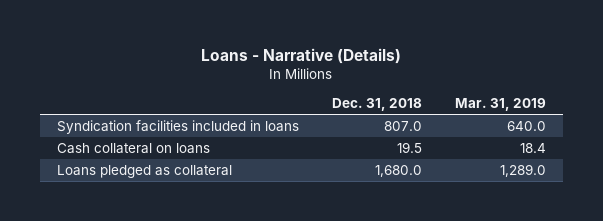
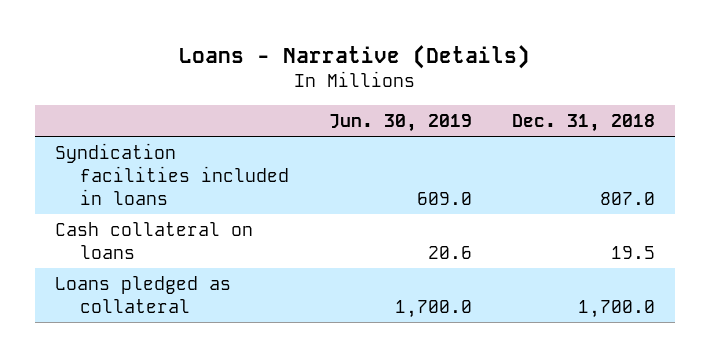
[455,98,547,112] Mar. 31, 2019 -> none
none -> [328,114,472,133] Jun. 30, 2019
[374,165,422,178] 1,680.0 -> [577,299,655,318] 1,700.0

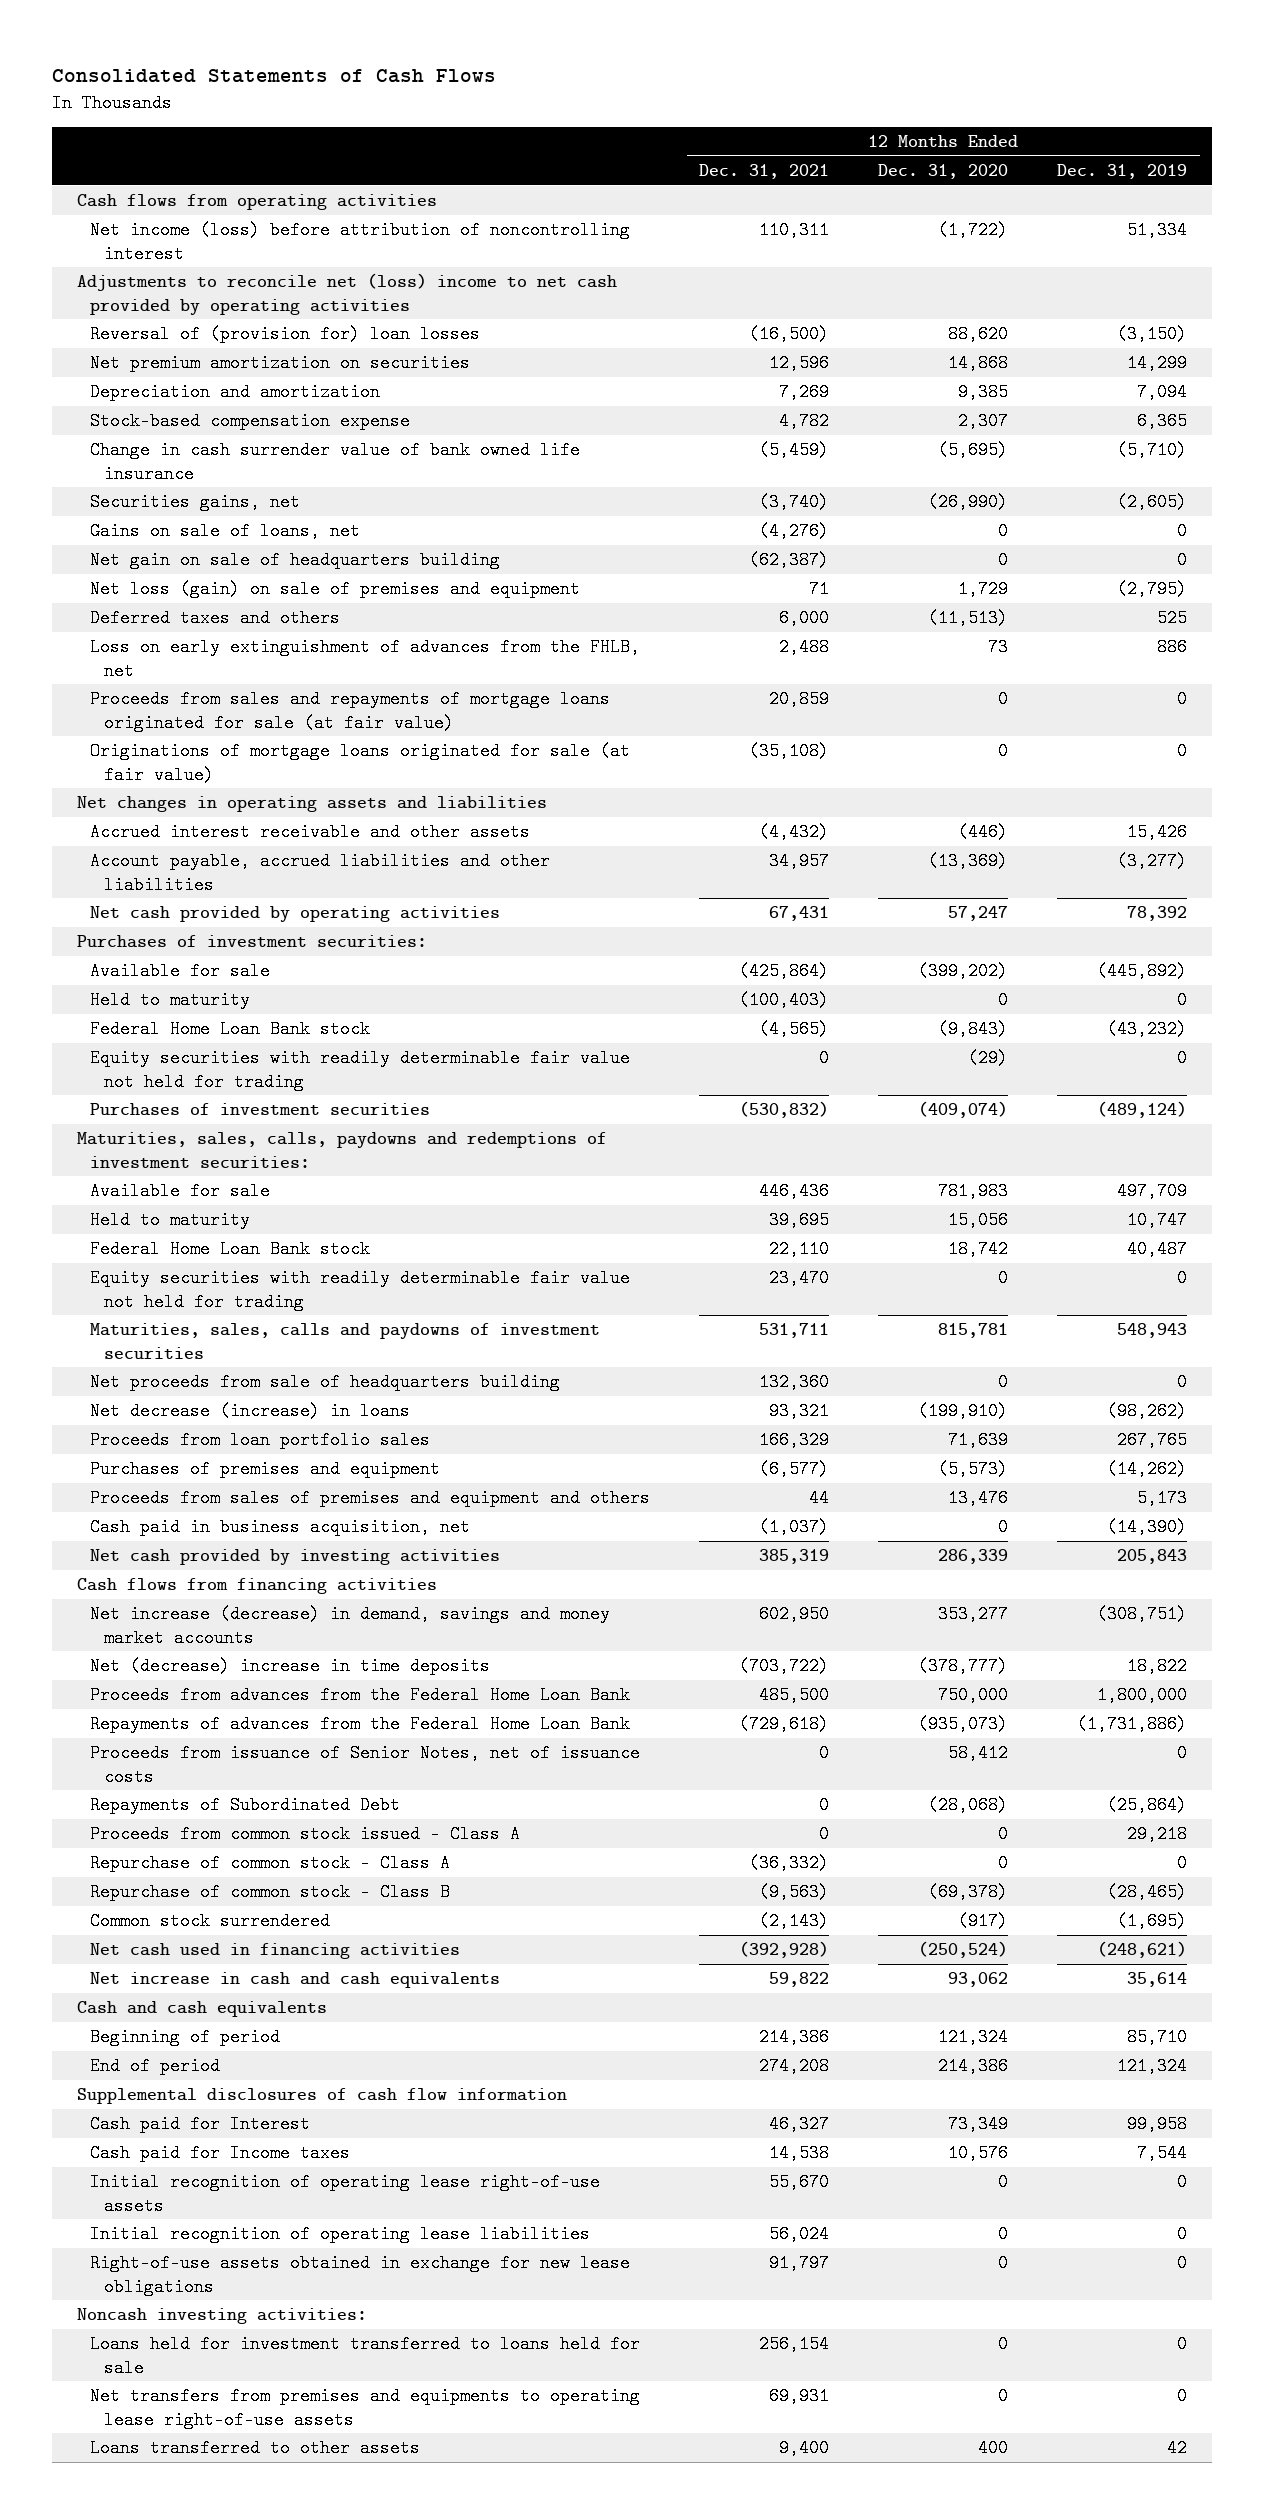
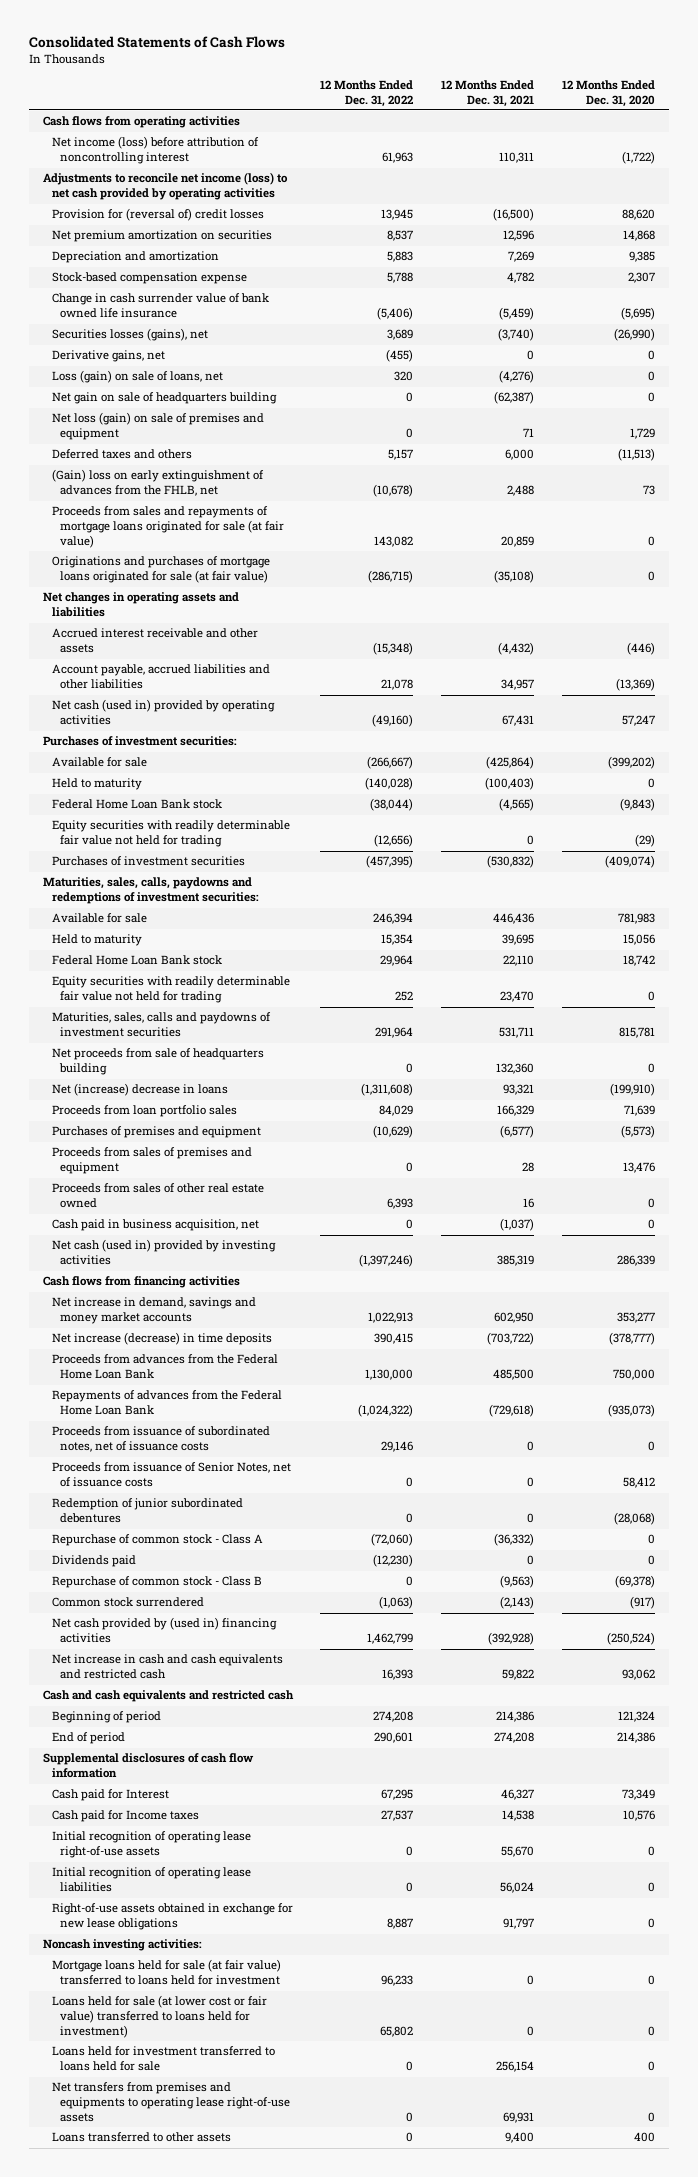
[1057,164,1188,180] Dec. 31, 2019 -> none
none -> [320,79,414,107] 12 Months Ended Dec. 31, 2022
[76,273,617,315] Adjustments to reconcile net (loss) income to net cash provided by operating activities -> [42,172,288,201] Adjustments to reconcile net income (loss) to net cash provided by operating activities
[90,325,481,344] Reversal of (provision for) loan losses -> [51,208,264,222] Provision for (reversal of) credit losses
[90,493,301,512] Securities gains, net -> [51,328,208,342] Securities losses (gains), net
none -> [51,350,165,363] Derivative gains, net
[90,522,361,541] Gains on sale of loans, net -> [51,370,223,384] Loss (gain) on sale of loans, net
[90,638,641,680] Loss on early extinguishment of advances from the FHLB, net -> [51,469,264,497] (Gain) loss on early extinguishment of advances from the FHLB, net
[90,742,631,784] Originations of mortgage loans originated for sale (at fair value) -> [51,556,270,584] Originations and purchases of mortgage loans originated for sale (at fair value)
[90,906,501,923] Net cash provided by operating activities -> [51,699,275,726] Net cash (used in) provided by operating activities
[90,1402,411,1421] Net decrease (increase) in loans -> [51,1083,228,1097] Net (increase) decrease in loans
[90,1489,651,1508] Proceeds from sales of premises and equipment and others -> [51,1147,252,1175] Proceeds from sales of premises and equipment
[809,1489,830,1508] 44 -> [522,1162,535,1173] 28
none -> [51,1183,264,1209] Proceeds from sales of other real estate owned
[90,1549,501,1566] Net cash provided by investing activities -> [51,1239,276,1266] Net cash (used in) provided by investing activities
[90,1605,611,1647] Net increase (decrease) in demand, savings and money market accounts -> [51,1297,256,1325] Net increase in demand, savings and money market accounts
[90,1657,491,1676] Net (decrease) increase in time deposits -> [51,1332,272,1346] Net increase (decrease) in time deposits
none -> [51,1426,270,1453] Proceeds from issuance of subordinated notes, net of issuance costs
[90,1825,521,1844] Proceeds from common stock issued - Class A -> none
[90,1796,401,1815] Repayments of Subordinated Debt -> [51,1498,243,1524] Redemption of junior subordinated debentures
none -> [51,1555,136,1568] Dividends paid
[90,1943,461,1960] Net cash used in financing activities -> [51,1617,277,1644] Net cash provided by (used in) financing activities
[90,1972,501,1989] Net increase in cash and cash equivalents -> [51,1654,283,1680] Net increase in cash and cash equivalents and restricted cash
[76,2001,327,2018] Cash and cash equivalents -> [42,1690,294,1703] Cash and cash equivalents and restricted cash
none -> [51,1959,281,1986] Mortgage loans held for sale (at fair value) transferred to loans held for investment
none -> [51,1995,267,2039] Loans held for sale (at lower cost or fair value) transferred to loans held for investment)

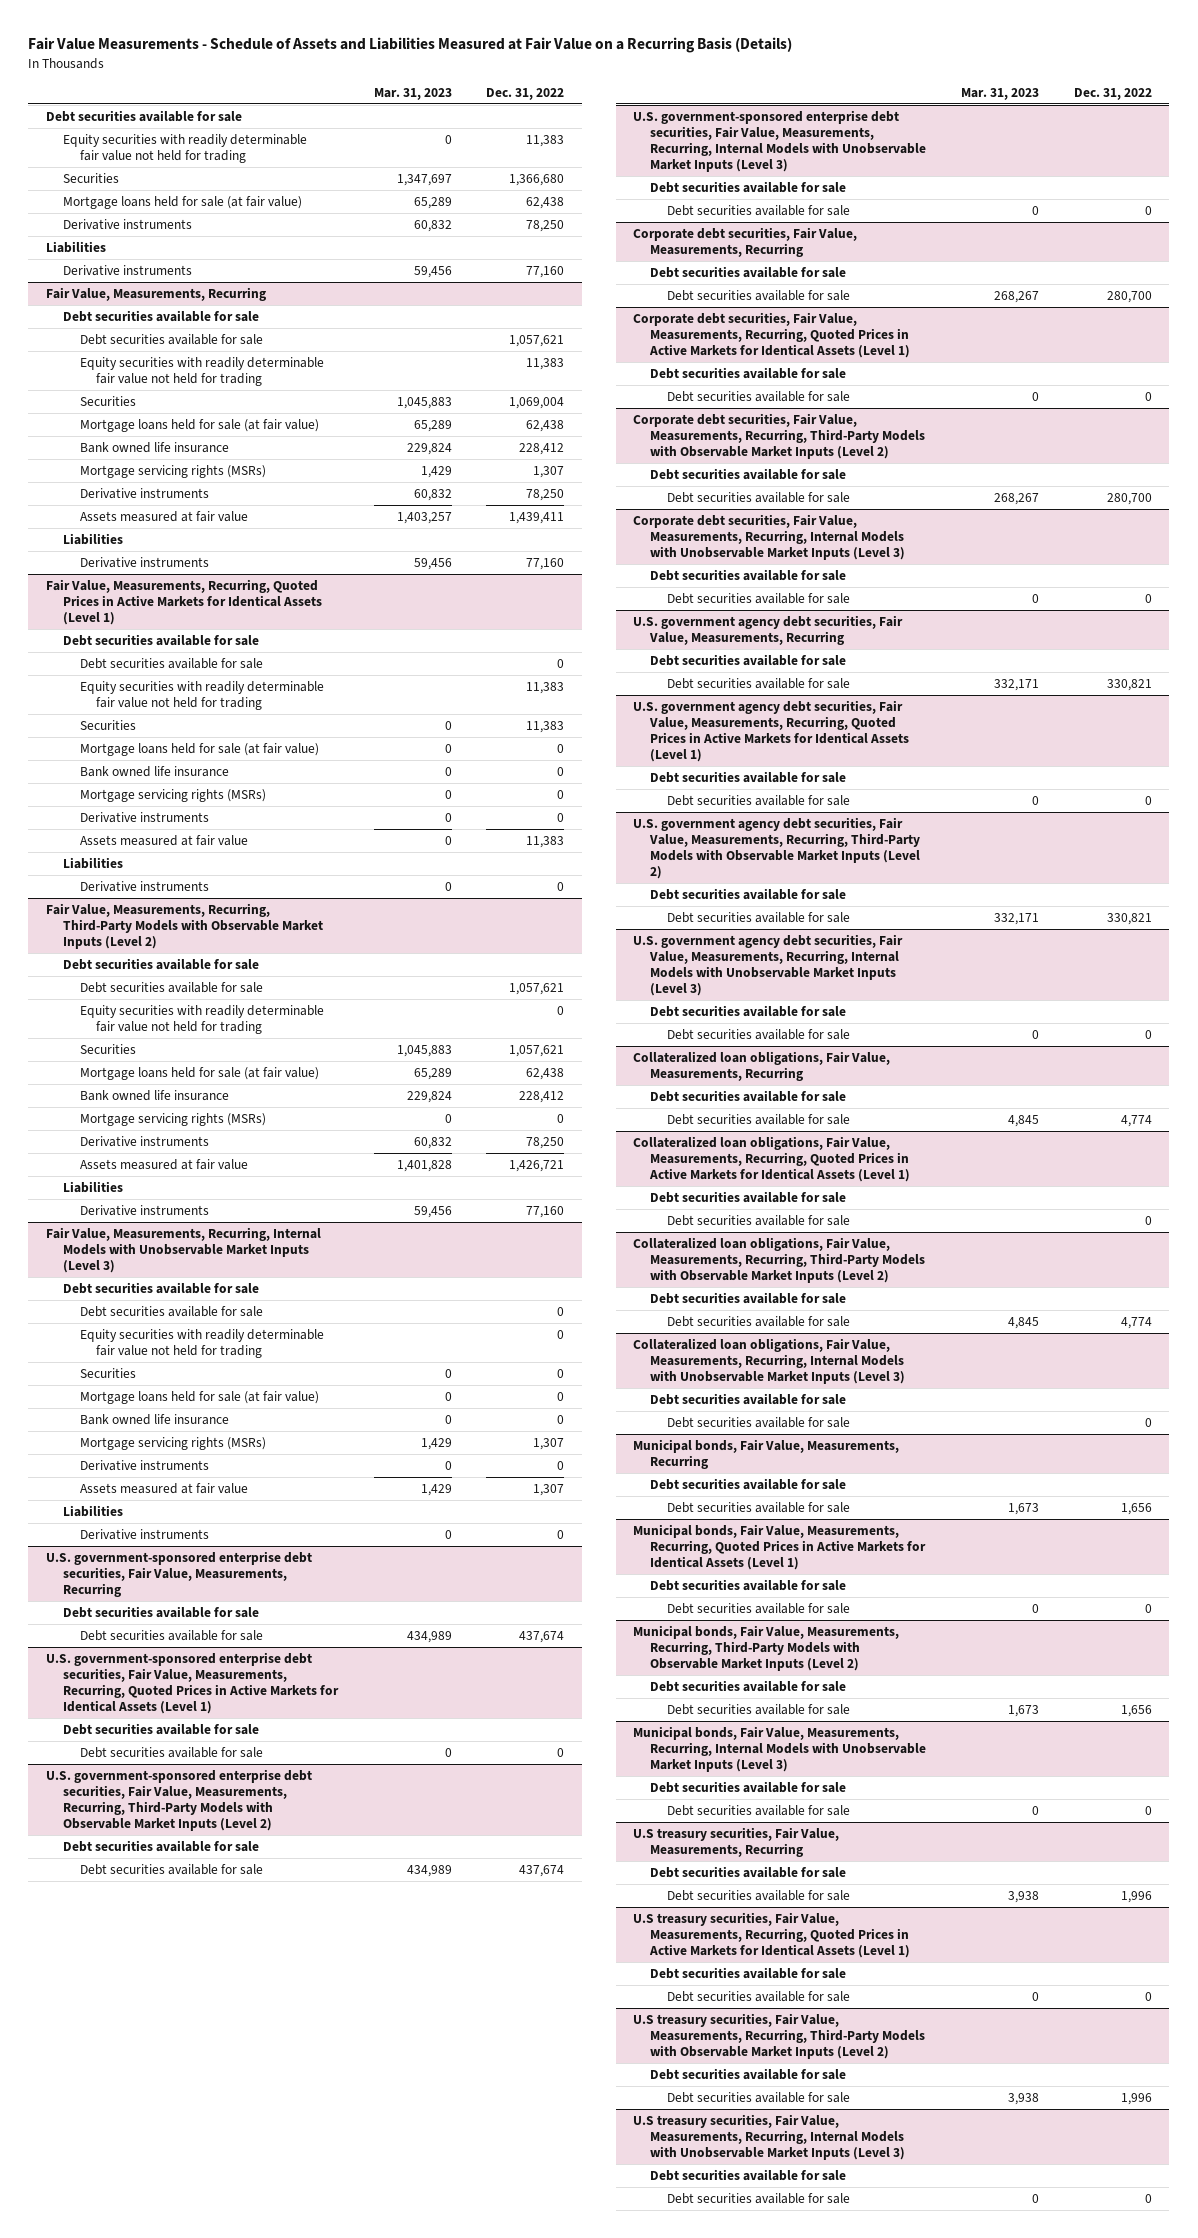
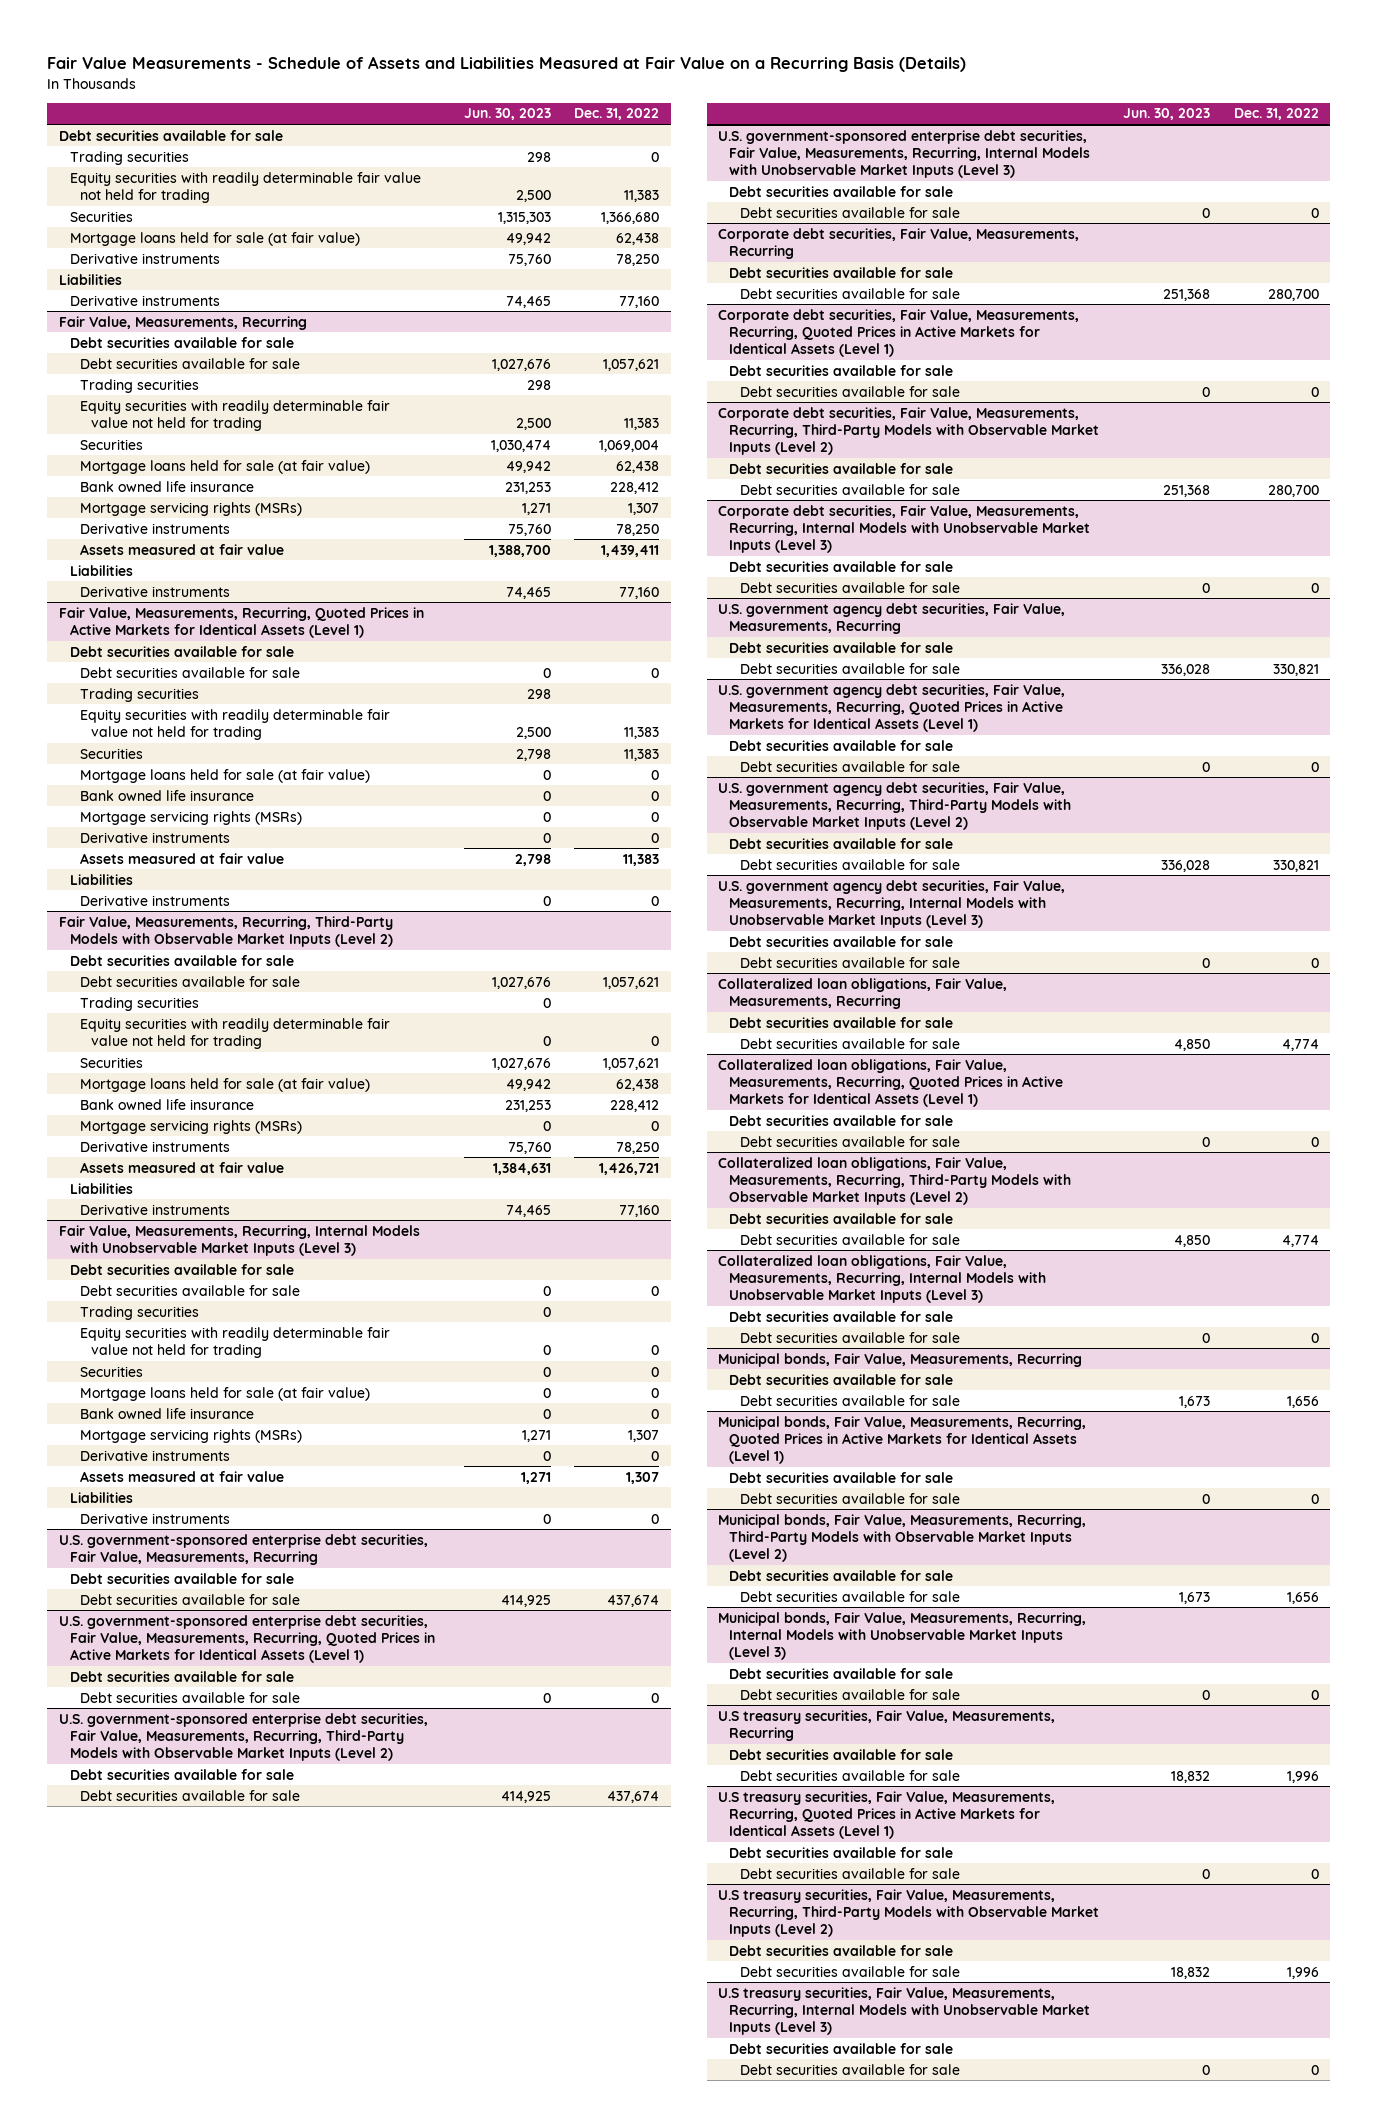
[373,87,452,100] Mar. 31, 2023 -> none
none -> [463,108,551,121] Jun. 30, 2023
none -> [69,150,189,165] Trading securities
none -> [80,378,200,393] Trading securities
none -> [80,687,200,702] Trading securities
none -> [80,996,200,1011] Trading securities
none -> [80,1305,200,1320] Trading securities

